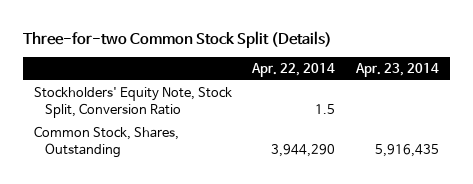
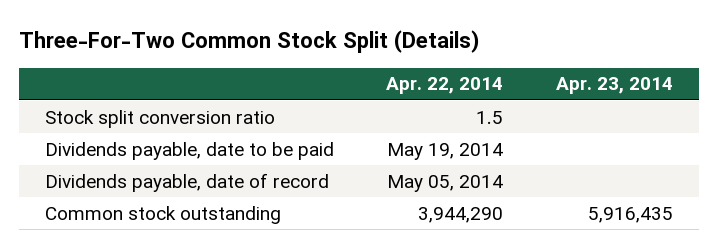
[23,30,333,48] Three-for-two Common Stock Split (Details) -> [18,30,480,54] Three-For-Two Common Stock Split (Details)
[33,87,232,118] Stockholders' Equity Note, Stock Split, Conversion Ratio -> [44,109,275,128] Stock split conversion ratio
none -> [44,141,334,160] Dividends payable, date to be paid
none -> [44,172,329,192] Dividends payable, date of record
[33,126,179,158] Common Stock, Shares, Outstanding -> [44,205,281,224] Common stock outstanding

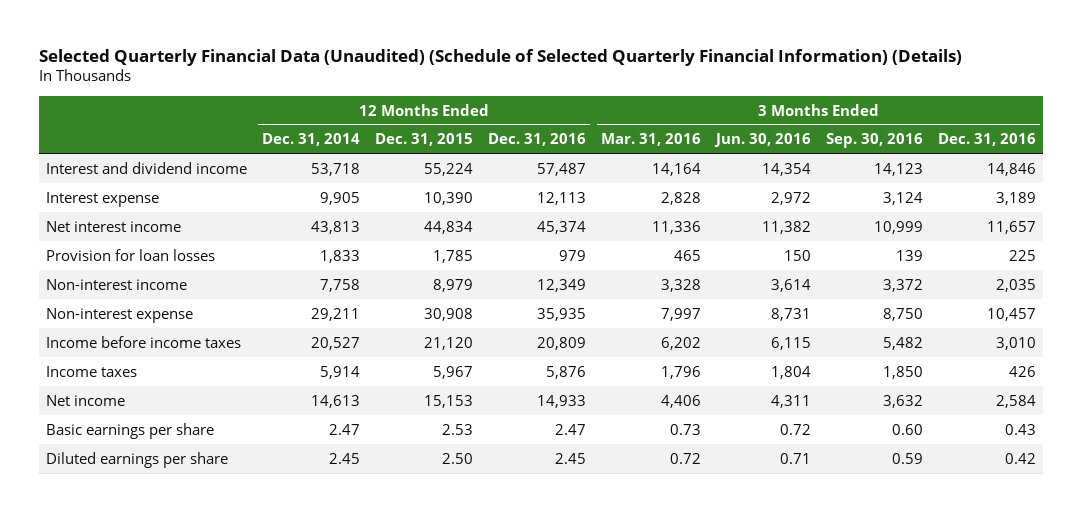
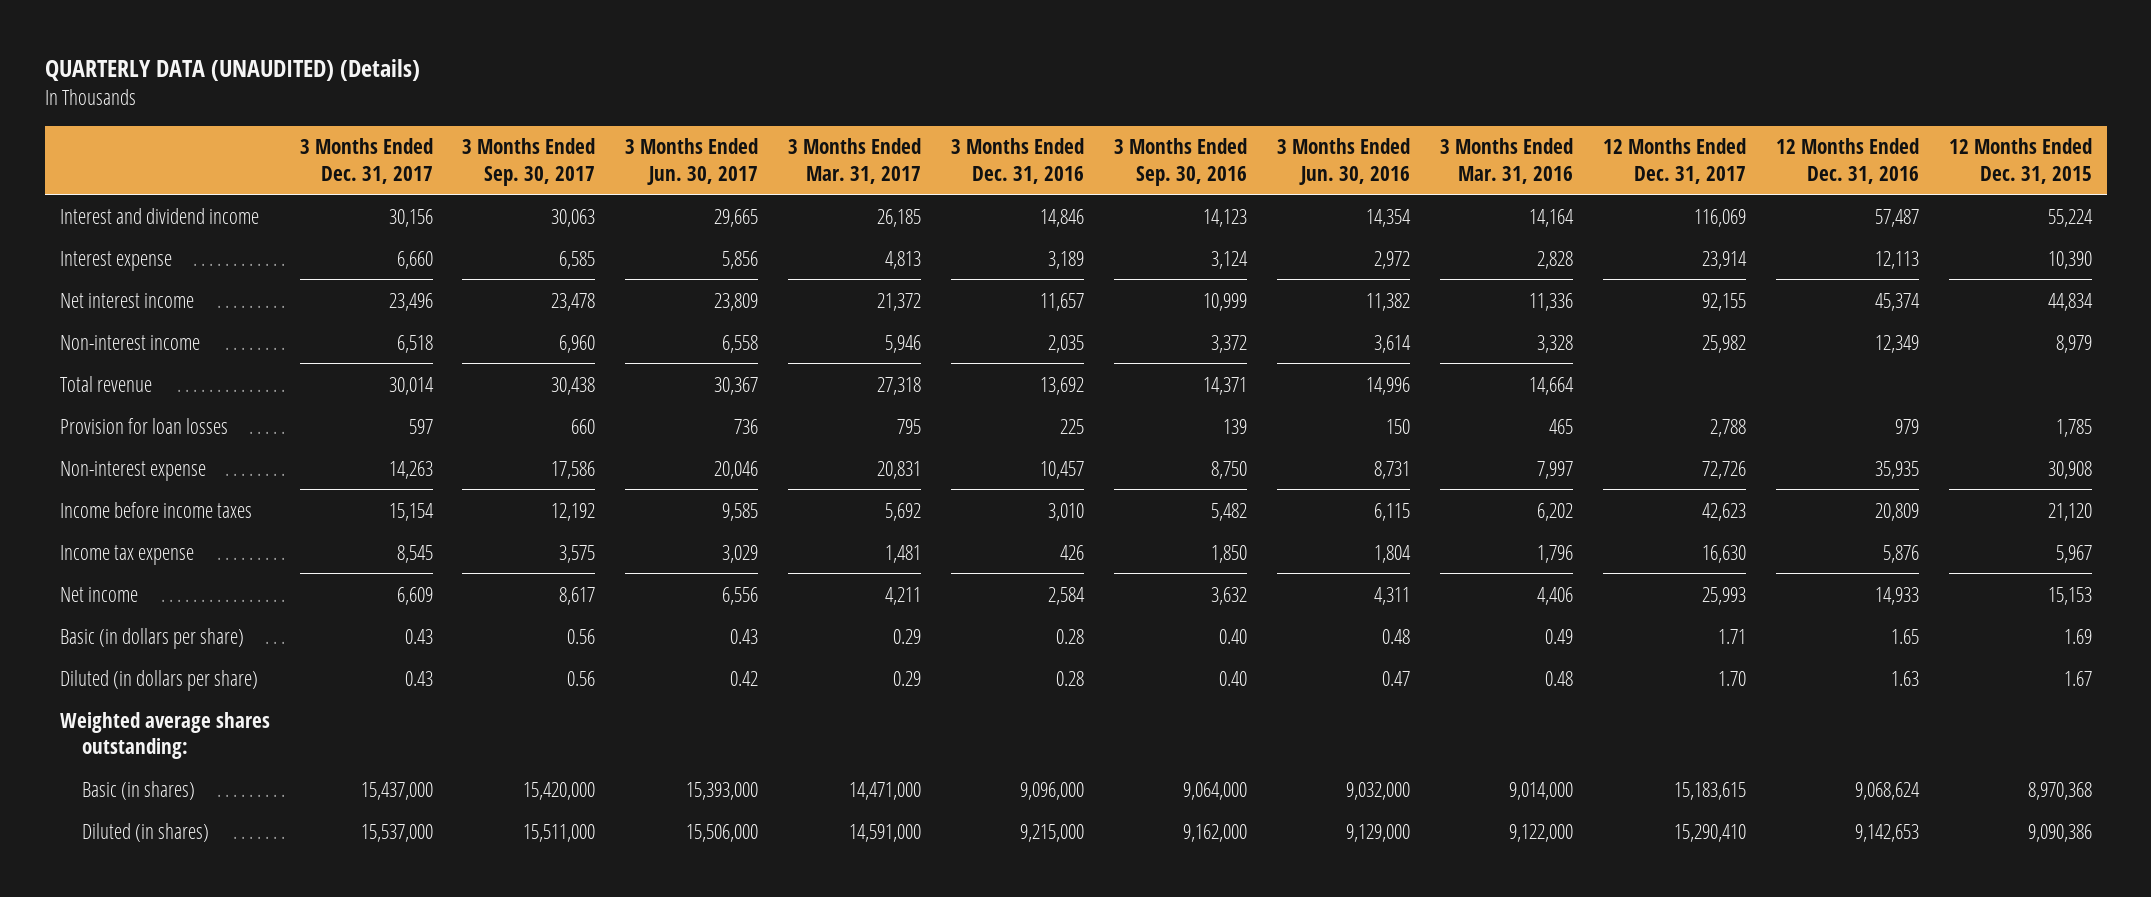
[38,48,962,66] Selected Quarterly Financial Data (Unaudited) (Schedule of Selected Quarterly Financial Information) (Details) -> [44,58,420,81] QUARTERLY DATA (UNAUDITED) (Details)
[262,133,361,147] Dec. 31, 2014 -> none
none -> [299,138,433,184] 3 Months Ended Dec. 31, 2017
none -> [462,138,596,186] 3 Months Ended Sep. 30, 2017
none -> [625,138,759,185] 3 Months Ended Jun. 30, 2017
none -> [788,138,922,184] 3 Months Ended Mar. 31, 2017
none -> [1602,138,1746,184] 12 Months Ended Dec. 31, 2017
none -> [59,375,152,392] Total revenue
[46,248,216,261] Provision for loan losses -> [59,417,228,434] Provision for loan losses
[46,365,138,377] Income taxes -> [59,544,194,565] Income tax expense
[46,422,215,439] Basic earnings per share -> [59,627,244,649] Basic (in dollars per share)
[442,423,474,435] 2.53 -> [2063,628,2092,644] 1.69
[555,423,587,435] 2.47 -> [1890,628,1919,644] 1.65
[670,423,702,435] 0.73 -> [1544,628,1573,644] 0.49
[780,423,812,435] 0.72 -> [1381,628,1410,644] 0.48
[891,423,923,435] 0.60 -> [1219,628,1248,644] 0.40
[1004,423,1036,435] 0.43 -> [1056,628,1085,644] 0.28
[46,451,229,468] Diluted earnings per share -> [59,669,258,691] Diluted (in dollars per share)
[442,452,474,464] 2.50 -> [2063,670,2092,686] 1.67
[555,452,587,464] 2.45 -> [1890,670,1919,686] 1.63
[670,452,702,464] 0.72 -> [1544,670,1573,686] 0.48
[780,452,812,464] 0.71 -> [1381,670,1410,686] 0.47
[891,452,923,464] 0.59 -> [1219,670,1248,686] 0.40
[1004,452,1036,464] 0.42 -> [1056,670,1085,686] 0.28
none -> [59,711,270,759] Weighted average shares outstanding:
none -> [81,780,195,800] Basic (in shares)
none -> [81,822,209,842] Diluted (in shares)

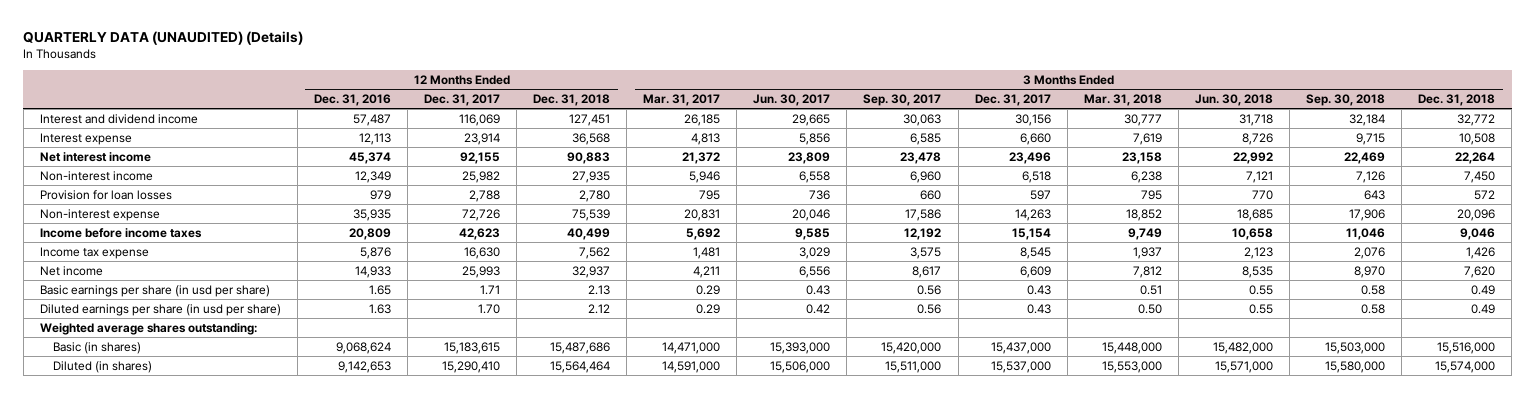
[951,138,1085,184] 3 Months Ended Dec. 31, 2016 -> none
[1114,138,1248,186] 3 Months Ended Sep. 30, 2016 -> none
[1276,138,1410,185] 3 Months Ended Jun. 30, 2016 -> none
[1439,138,1573,184] 3 Months Ended Mar. 31, 2016 -> none
[1948,138,2092,184] 12 Months Ended Dec. 31, 2015 -> none
none -> [533,94,611,107] Dec. 31, 2018
none -> [1083,94,1162,107] Mar. 31, 2018
none -> [1194,94,1273,107] Jun. 30, 2018
none -> [1305,94,1385,107] Sep. 30, 2018
none -> [1418,94,1496,107] Dec. 31, 2018
[59,375,152,392] Total revenue -> none
[59,627,244,649] Basic (in dollars per share) -> [39,284,270,297] Basic earnings per share (in usd per share)
[59,669,258,691] Diluted (in dollars per share) -> [39,303,281,316] Diluted earnings per share (in usd per share)

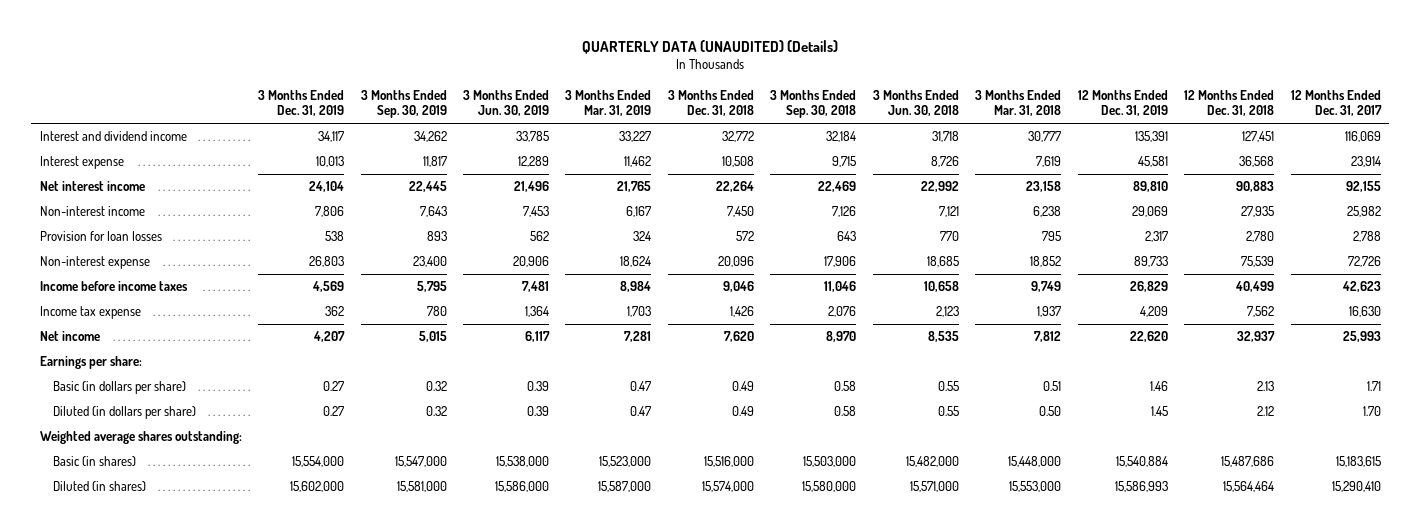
[313,94,391,107] Dec. 31, 2016 -> none
[643,94,721,107] Mar. 31, 2017 -> none
[753,94,831,107] Jun. 30, 2017 -> none
[863,94,942,107] Sep. 30, 2017 -> none
[974,94,1051,107] Dec. 31, 2017 -> none
none -> [258,89,345,117] 3 Months Ended Dec. 31, 2019
none -> [360,89,447,119] 3 Months Ended Sep. 30, 2019
none -> [463,89,550,117] 3 Months Ended Jun. 30, 2019
none -> [565,89,652,117] 3 Months Ended Mar. 31, 2019
none -> [1077,89,1168,117] 12 Months Ended Dec. 31, 2019
none -> [39,356,142,370] Earnings per share:
[39,284,270,297] Basic earnings per share (in usd per share) -> [53,381,187,395] Basic (in dollars per share)
[39,303,281,316] Diluted earnings per share (in usd per share) -> [53,406,197,420] Diluted (in dollars per share)

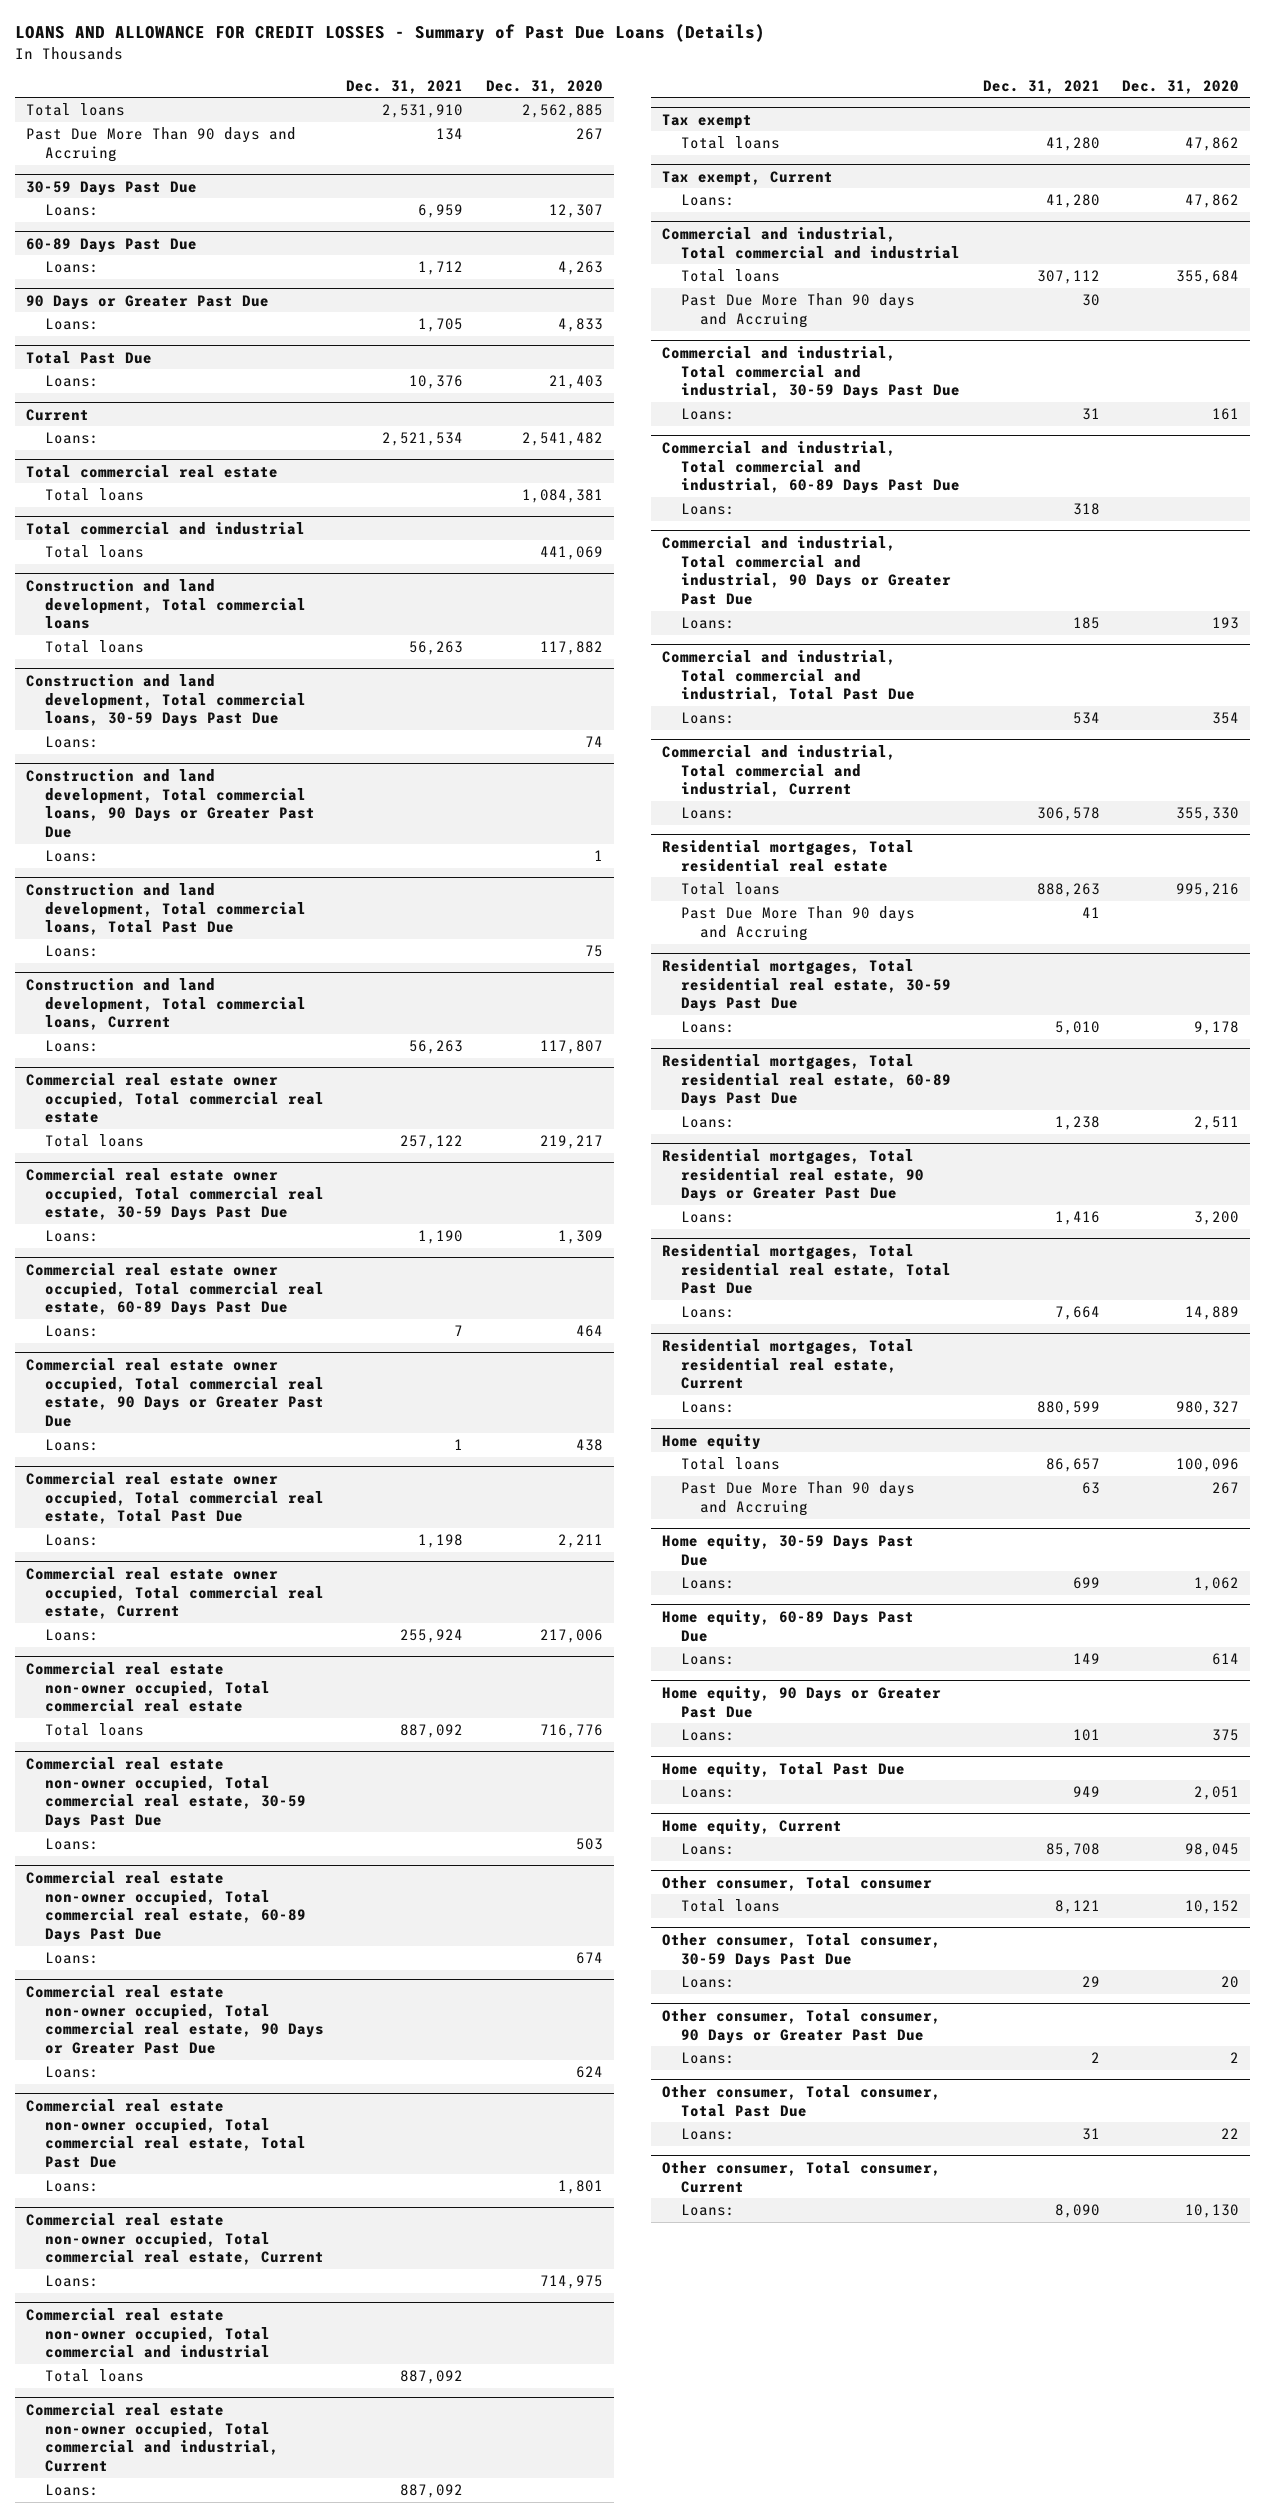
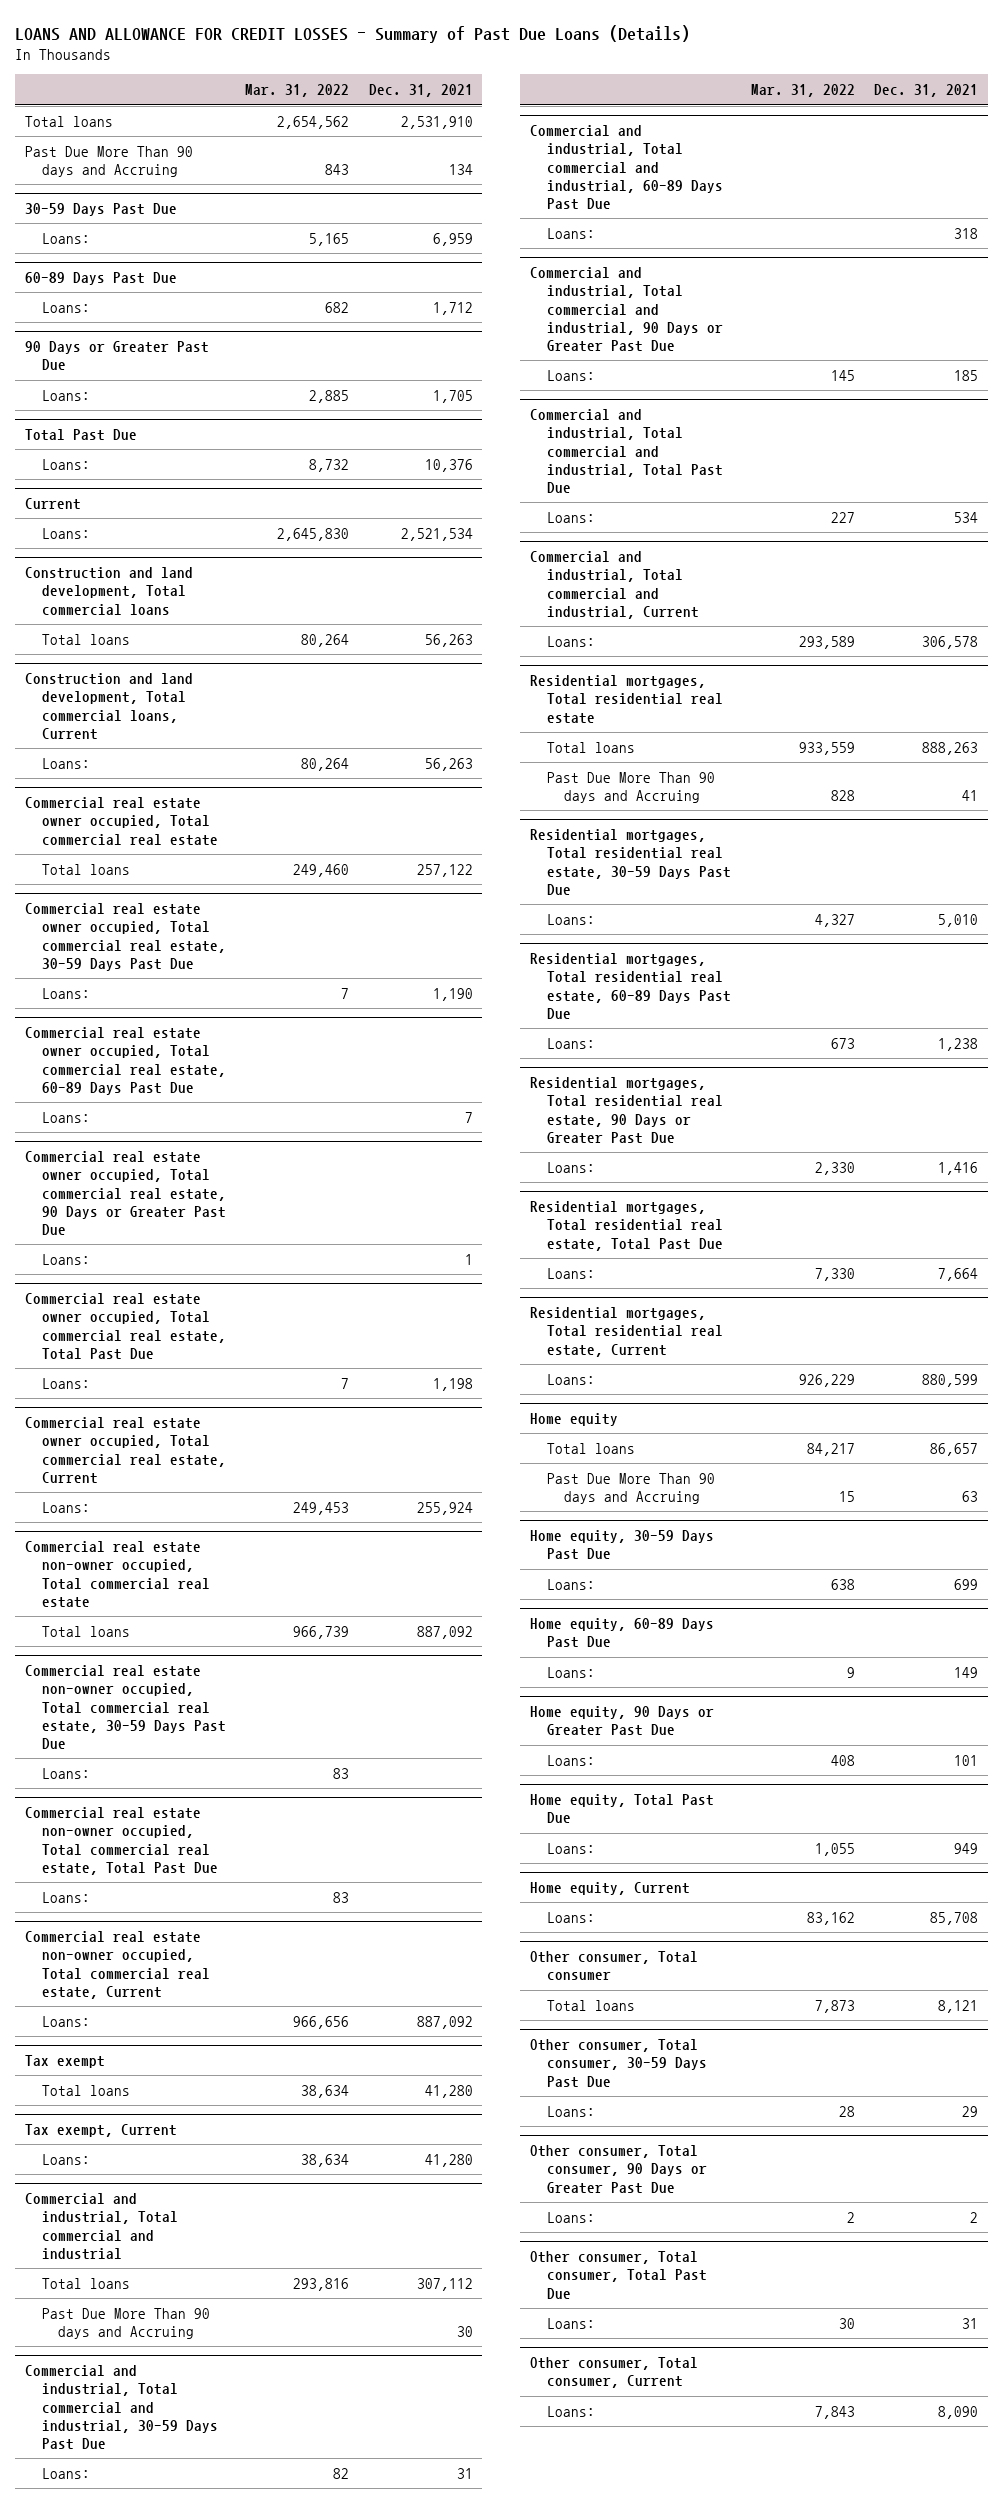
[485,79,603,94] Dec. 31, 2020 -> none
none -> [245,84,350,98] Mar. 31, 2022
[26,464,279,478] Total commercial real estate -> none
[45,488,145,502] Total loans -> none
[26,521,306,535] Total commercial and industrial -> none
[45,545,145,559] Total loans -> none
[26,673,307,728] Construction and land development, Total commercial loans, 30-59 Days Past Due -> none
[45,736,100,749] Loans: -> none
[26,768,316,839] Construction and land development, Total commercial loans, 90 Days or Greater Past Due -> none
[45,850,100,863] Loans: -> none
[26,882,307,936] Construction and land development, Total commercial loans, Total Past Due -> none
[45,945,100,958] Loans: -> none
[26,1870,307,1944] Commercial real estate non-owner occupied, Total commercial real estate, 60-89 Days Past Due -> none
[45,1952,100,1965] Loans: -> none
[26,1984,325,2055] Commercial real estate non-owner occupied, Total commercial real estate, 90 Days or Greater Past Due -> none
[45,2066,100,2079] Loans: -> none
[45,2275,100,2288] Loans: -> none
[26,2307,271,2359] Commercial real estate non-owner occupied, Total commercial and industrial -> none
[45,2369,145,2383] Total loans -> none
[26,2402,280,2473] Commercial real estate non-owner occupied, Total commercial and industrial, Current -> none

